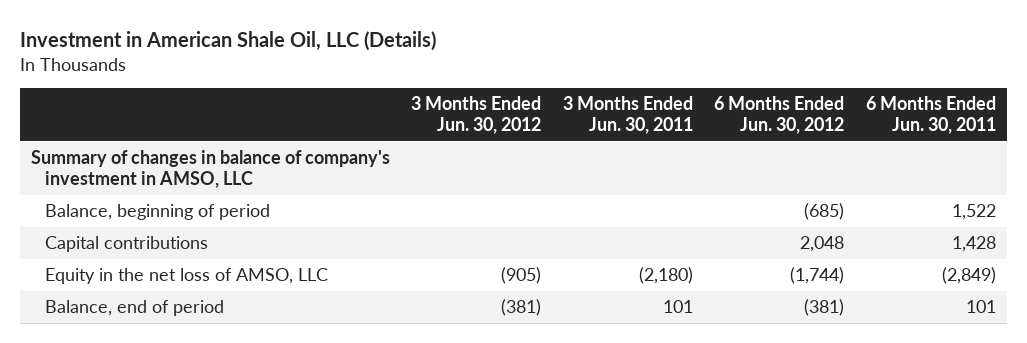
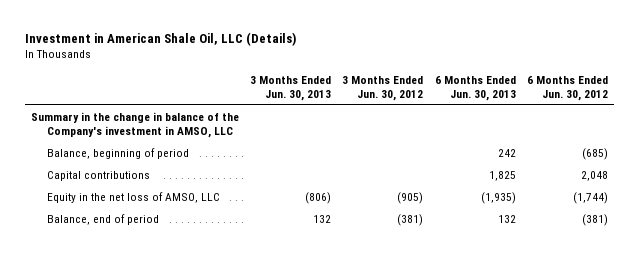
[562,96,693,135] 3 Months Ended Jun. 30, 2011 -> none
[865,96,996,135] 6 Months Ended Jun. 30, 2011 -> none
none -> [250,76,332,101] 3 Months Ended Jun. 30, 2013
none -> [434,76,516,101] 6 Months Ended Jun. 30, 2013
[31,150,391,189] Summary of changes in balance of company's investment in AMSO, LLC -> [30,111,239,138] Summary in the change in balance of the Company's investment in AMSO, LLC

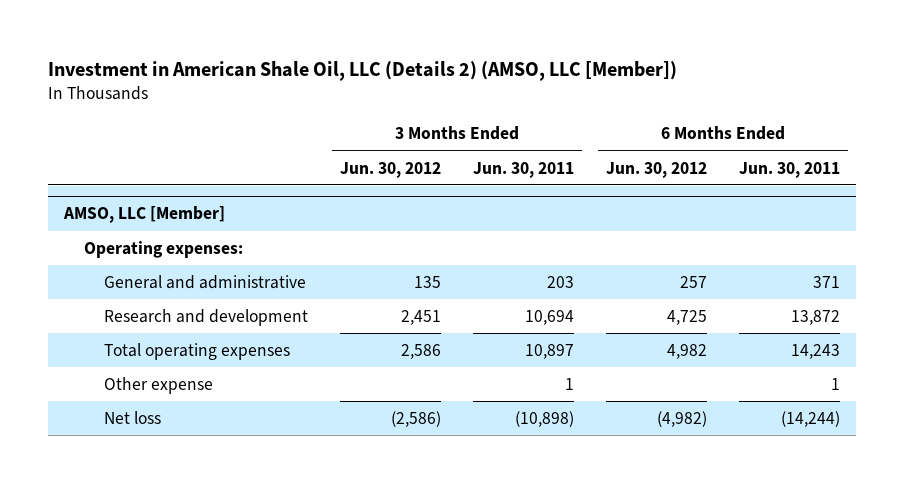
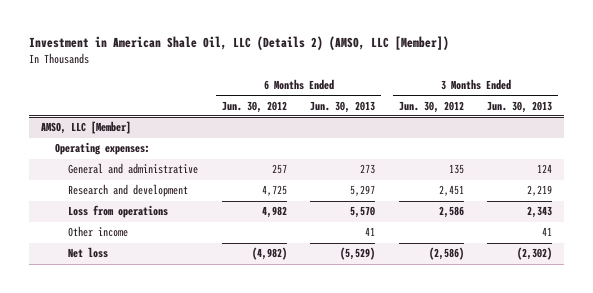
[473,161,575,178] Jun. 30, 2011 -> none
[738,161,840,178] Jun. 30, 2011 -> none
none -> [310,100,376,113] Jun. 30, 2013
none -> [487,100,553,113] Jun. 30, 2013
[104,376,214,394] Other expense -> none
[104,342,291,360] Total operating expenses -> [68,205,169,219] Loss from operations
none -> [68,226,129,238] Other income

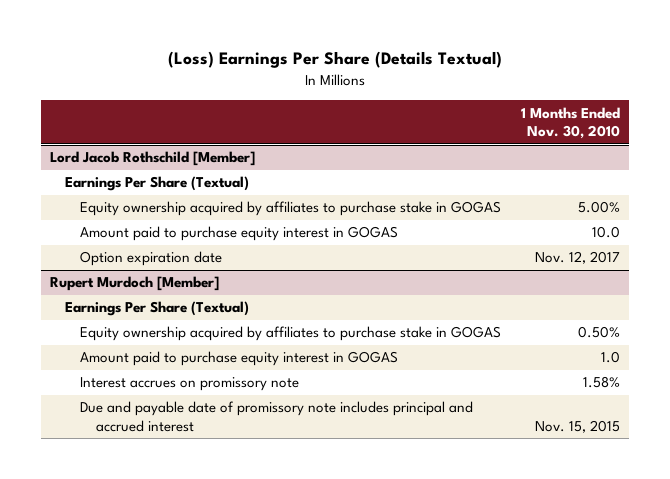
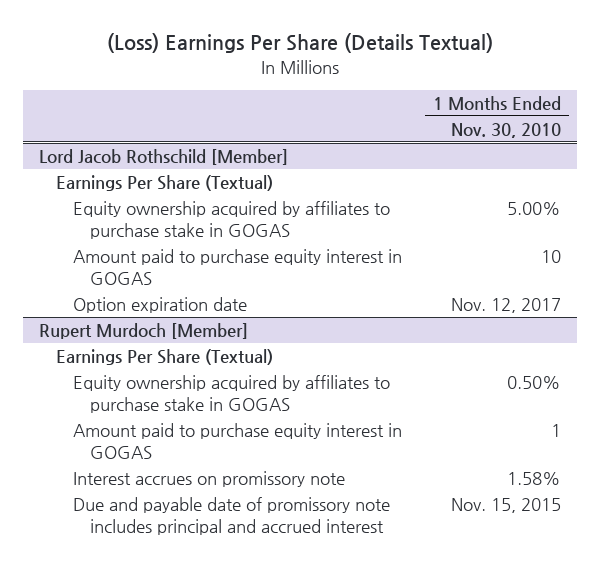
[591,226,620,239] 10.0 -> [541,250,562,264] 10
[600,351,620,364] 1.0 -> [551,424,562,438] 1

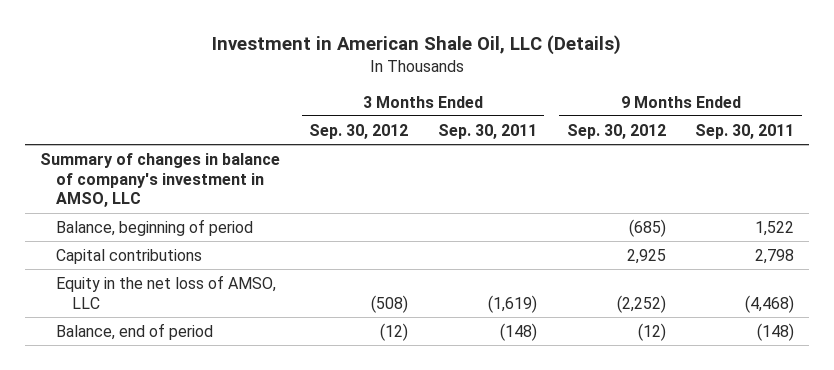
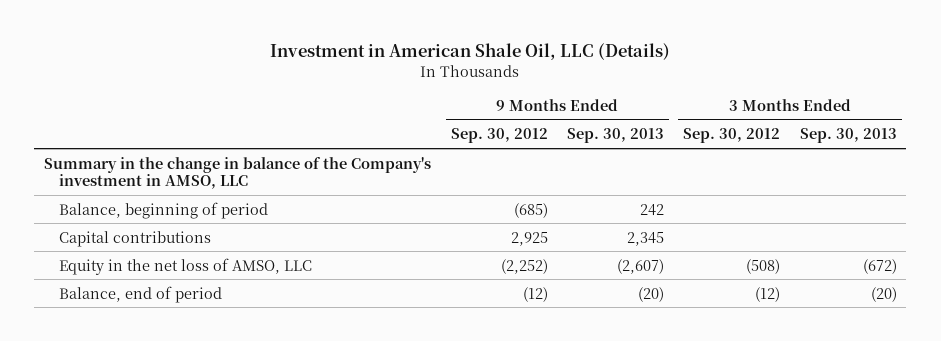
[438,123,538,139] Sep. 30, 2011 -> none
[695,123,795,139] Sep. 30, 2011 -> none
none -> [566,128,664,144] Sep. 30, 2013
none -> [799,128,897,144] Sep. 30, 2013
[39,152,280,208] Summary of changes in balance of company's investment in AMSO, LLC -> [44,156,432,189] Summary in the change in balance of the Company's investment in AMSO, LLC

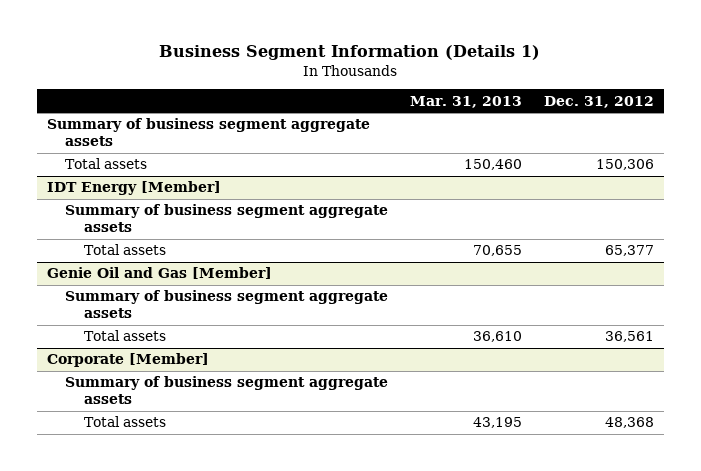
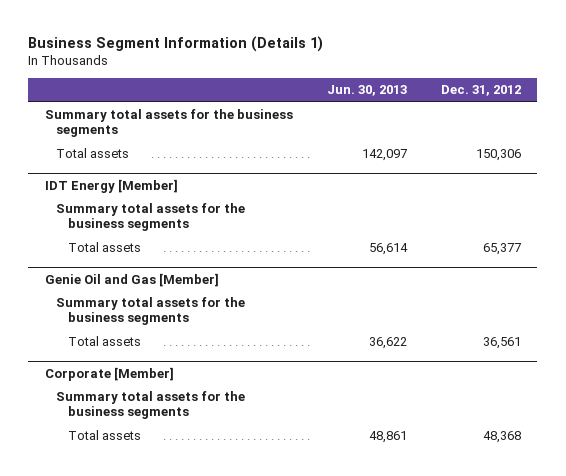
[410,95,523,108] Mar. 31, 2013 -> none
none -> [326,85,407,97] Jun. 30, 2013
[47,118,371,147] Summary of business segment aggregate assets -> [44,109,293,138] Summary total assets for the business segments
[65,204,389,233] Summary of business segment aggregate assets -> [56,203,246,232] Summary total assets for the business segments
[65,290,389,319] Summary of business segment aggregate assets -> [56,297,246,326] Summary total assets for the business segments
[65,376,389,405] Summary of business segment aggregate assets -> [56,391,246,420] Summary total assets for the business segments

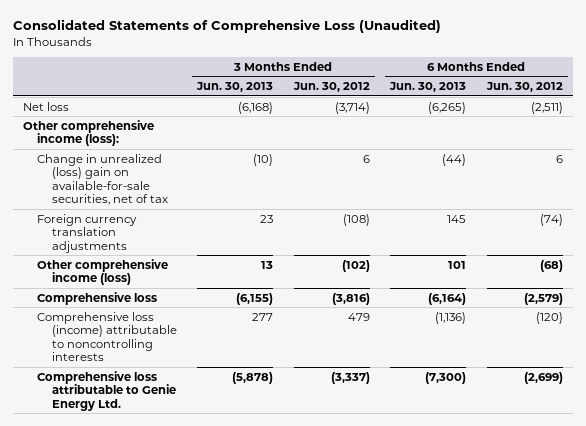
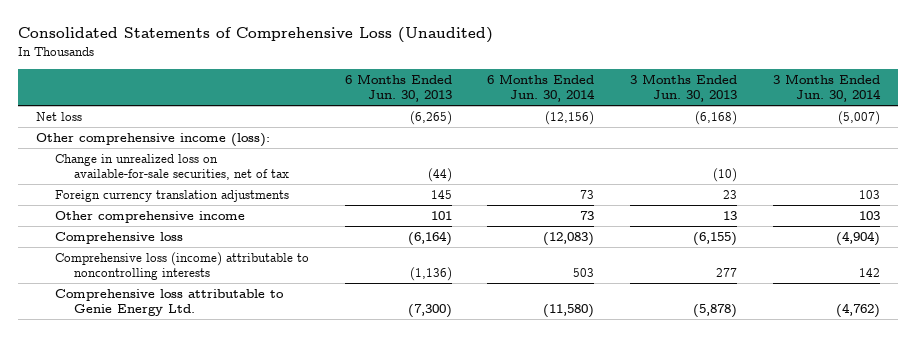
[292,81,370,92] Jun. 30, 2012 -> none
[485,81,563,92] Jun. 30, 2012 -> none
none -> [487,73,596,103] 6 Months Ended Jun. 30, 2014
none -> [773,73,882,103] 3 Months Ended Jun. 30, 2014
[37,153,168,206] Change in unrealized (loss) gain on available-for-sale securities, net of tax -> [54,154,289,181] Change in unrealized loss on available-for-sale securities, net of tax
[37,258,169,286] Other comprehensive income (loss) -> [54,211,245,224] Other comprehensive income

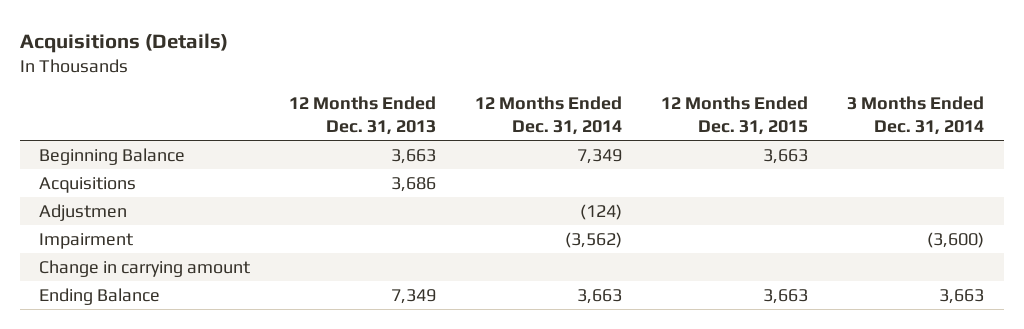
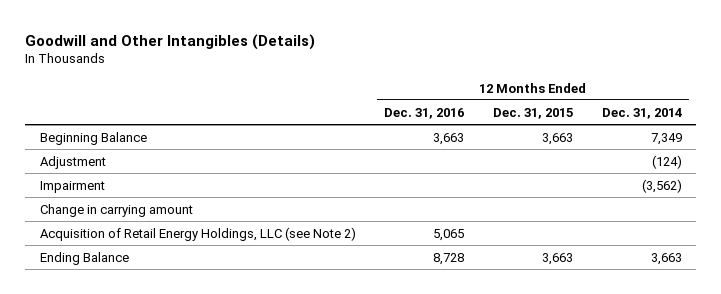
[19,32,228,53] Acquisitions (Details) -> [25,33,316,50] Goodwill and Other Intangibles (Details)
[289,96,437,136] 12 Months Ended Dec. 31, 2013 -> none
[847,96,985,136] 3 Months Ended Dec. 31, 2014 -> none
none -> [384,107,465,119] Dec. 31, 2016
[39,176,137,193] Acquisitions -> none
[39,203,128,221] Adjustmen -> [39,155,106,169] Adjustment
none -> [39,226,356,241] Acquisition of Retail Energy Holdings, LLC (see Note 2)

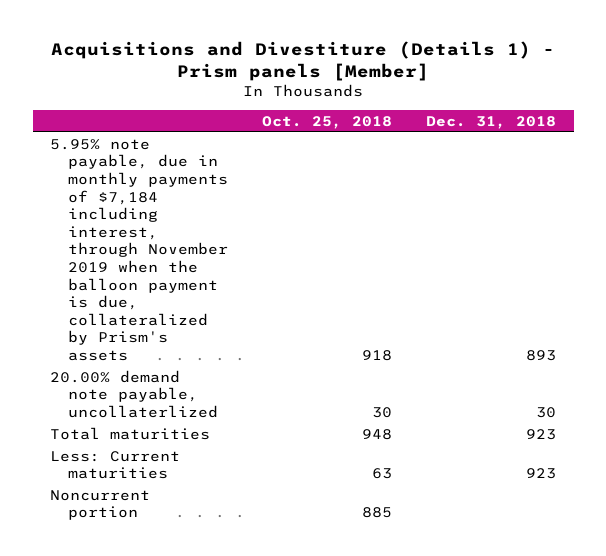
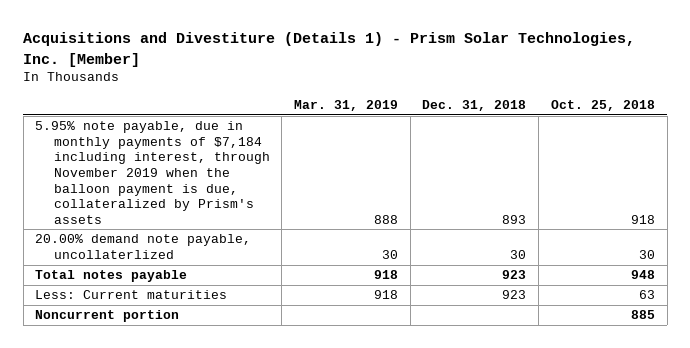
[51,40,556,81] Acquisitions and Divestiture (Details 1) - Prism panels [Member] -> [23,32,636,67] Acquisitions and Divestiture (Details 1) - Prism Solar Technologies, Inc. [Member]
none -> [294,99,399,111] Mar. 31, 2019
[49,426,210,440] Total maturities -> [35,270,188,283] Total notes payable

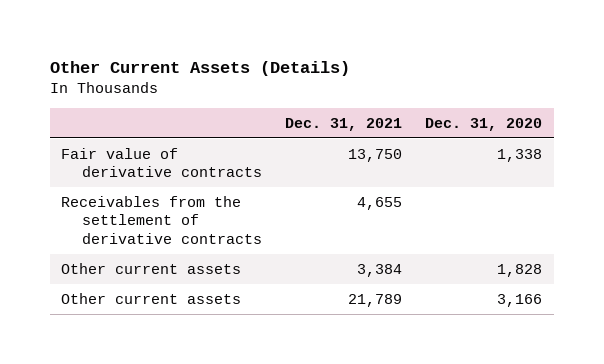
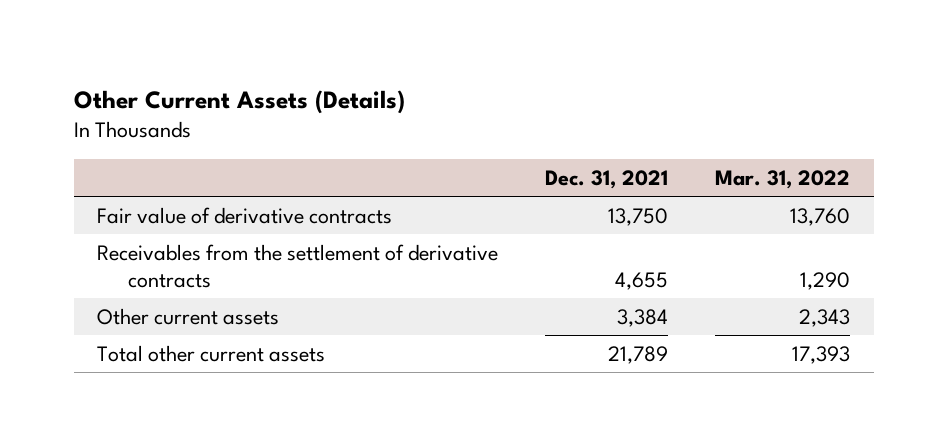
[425,117,543,131] Dec. 31, 2020 -> none
none -> [715,169,851,189] Mar. 31, 2022
[61,292,242,304] Other current assets -> [97,344,326,362] Total other current assets

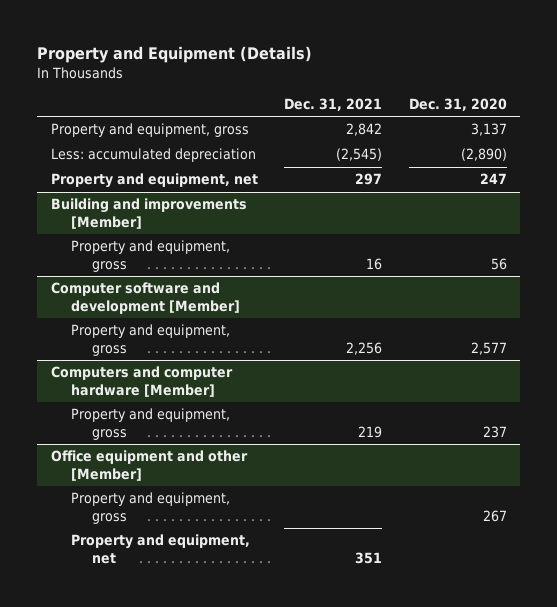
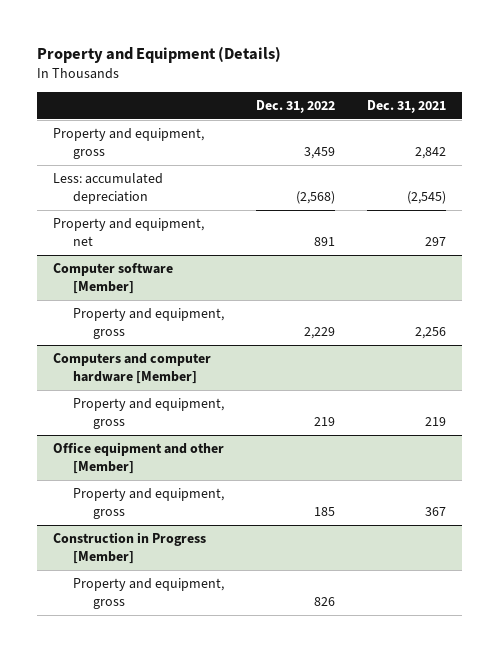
[408,98,507,112] Dec. 31, 2020 -> none
none -> [255,100,335,114] Dec. 31, 2022
[50,198,247,229] Building and improvements [Member] -> none
[71,240,231,272] Property and equipment, gross -> none
[50,282,241,314] Computer software and development [Member] -> [52,262,173,295] Computer software [Member]
none -> [72,487,224,520] Property and equipment, gross
none -> [52,531,206,565] Construction in Progress [Member]
[71,534,251,564] Property and equipment, net -> none

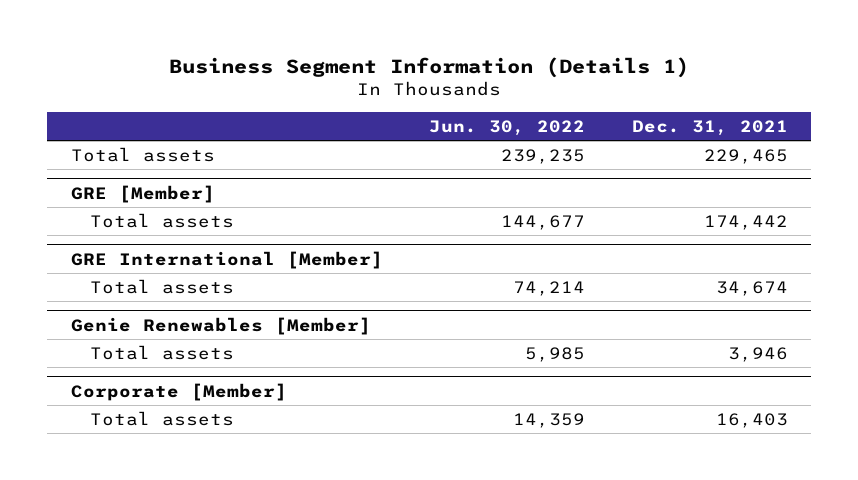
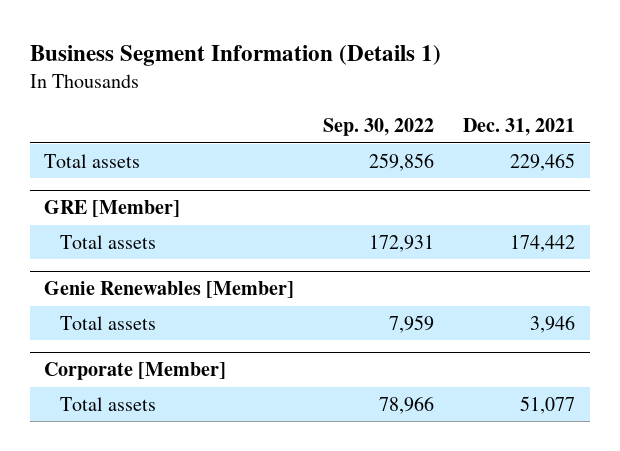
[429,119,586,136] Jun. 30, 2022 -> none
none -> [323,118,435,137] Sep. 30, 2022
[70,250,383,269] GRE International [Member] -> none
[89,278,234,294] Total assets -> none
[715,412,788,428] 16,403 -> [520,395,576,414] 51,077

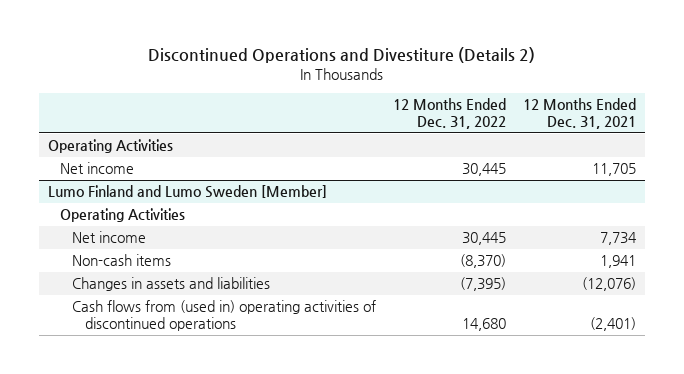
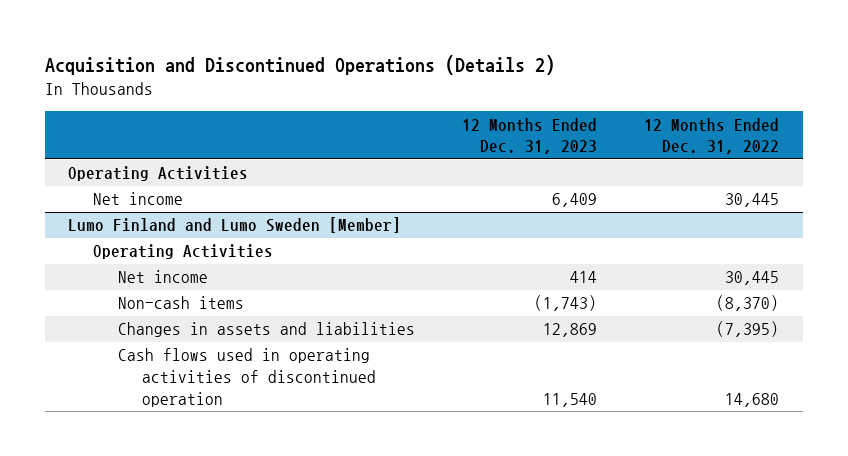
[148,47,536,64] Discontinued Operations and Divestiture (Details 2) -> [44,55,555,76] Acquisition and Discontinued Operations (Details 2)
[523,98,637,130] 12 Months Ended Dec. 31, 2021 -> none
none -> [461,117,597,155] 12 Months Ended Dec. 31, 2023
[72,300,377,332] Cash flows from (used in) operating activities of discontinued operations -> [117,348,377,407] Cash flows used in operating activities of discontinued operation

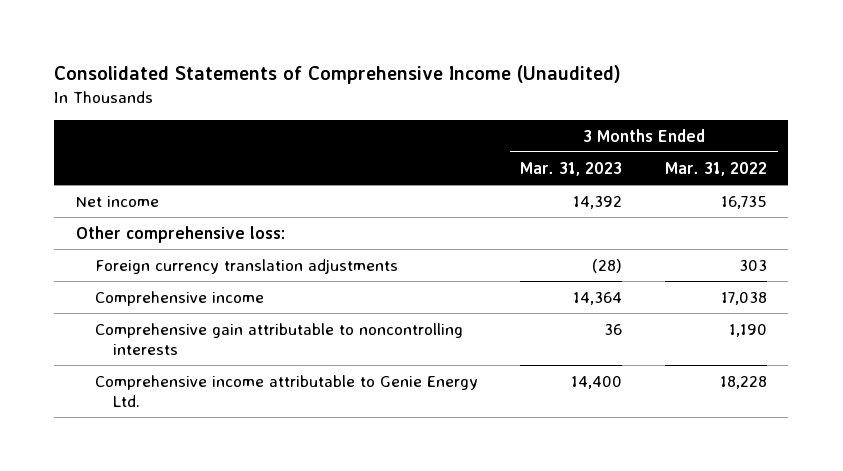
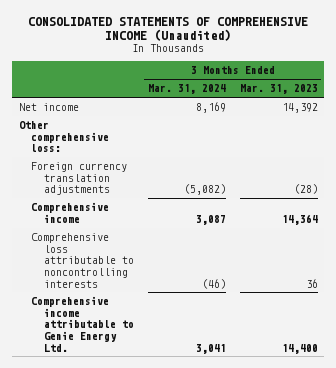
[54,65,622,85] Consolidated Statements of Comprehensive Income (Unaudited) -> [28,16,309,41] CONSOLIDATED STATEMENTS OF COMPREHENSIVE INCOME (Unaudited)
[665,161,768,176] Mar. 31, 2022 -> none
none -> [147,84,226,95] Mar. 31, 2024
[94,322,463,355] Comprehensive gain attributable to noncontrolling interests -> [31,233,135,288] Comprehensive loss attributable to noncontrolling interests

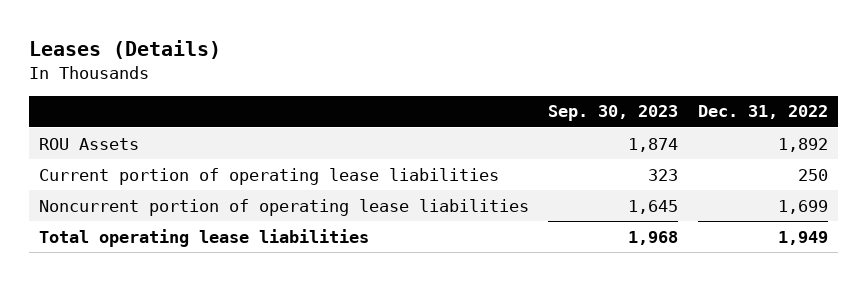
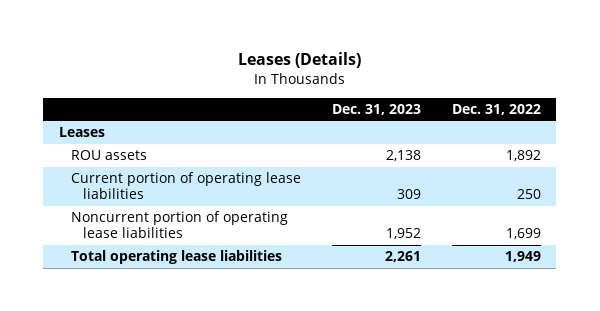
[548,105,679,122] Sep. 30, 2023 -> none
none -> [332,104,422,116] Dec. 31, 2023
none -> [58,127,105,138] Leases
[38,137,139,150] ROU Assets -> [71,150,148,161] ROU assets

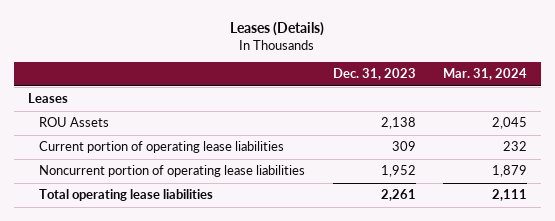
[451,104,541,116] Dec. 31, 2022 -> none
none -> [443,68,528,81] Mar. 31, 2024
[71,150,148,161] ROU assets -> [39,117,110,128] ROU Assets

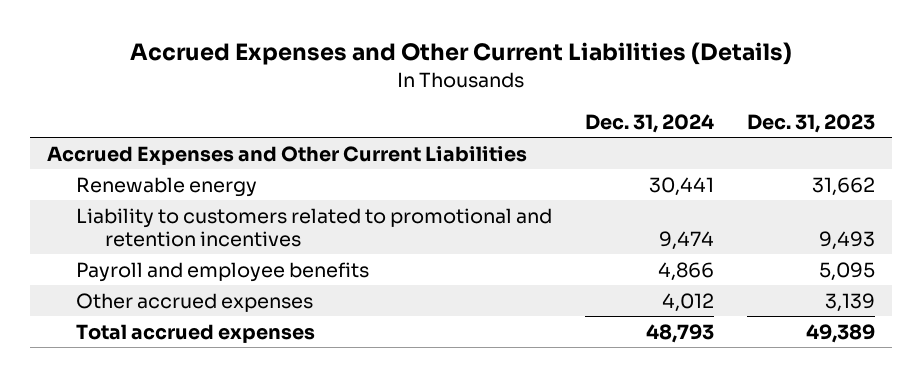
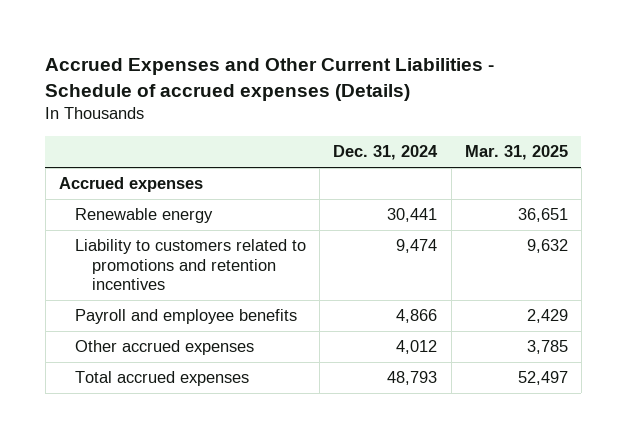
[129,42,792,66] Accrued Expenses and Other Current Liabilities (Details) -> [45,58,495,101] Accrued Expenses and Other Current Liabilities - Schedule of accrued expenses (Details)
[747,113,876,133] Dec. 31, 2023 -> none
none -> [464,145,568,161] Mar. 31, 2025
[46,145,527,165] Accrued Expenses and Other Current Liabilities -> none
none -> [58,177,203,193] Accrued expenses
[75,207,552,247] Liability to customers related to promotional and retention incentives -> [75,239,307,291] Liability to customers related to promotions and retention incentives

